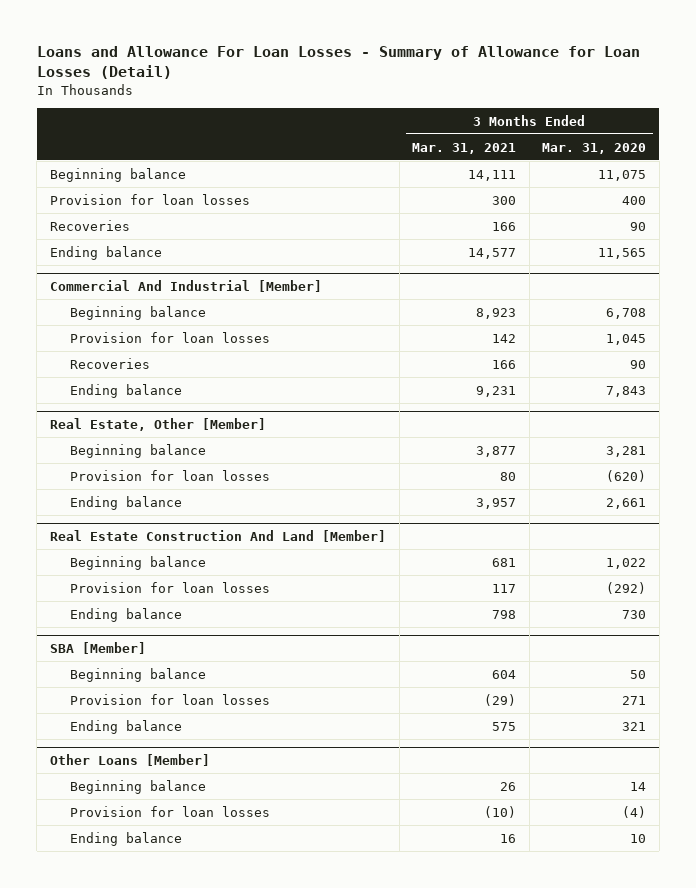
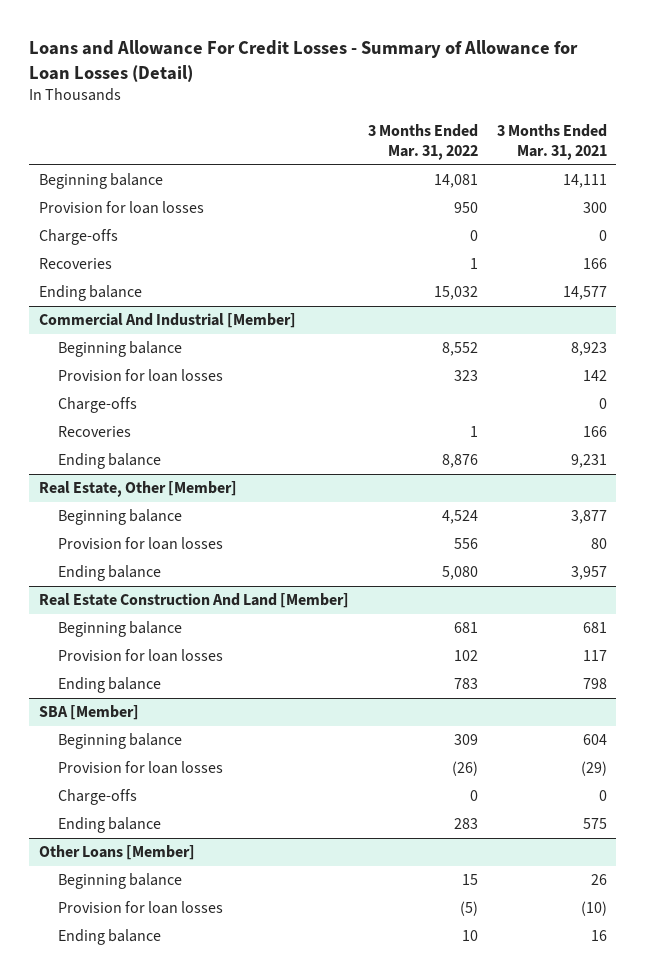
[36,46,640,80] Loans and Allowance For Loan Losses - Summary of Allowance for Loan Losses (Detail) -> [28,39,578,82] Loans and Allowance For Credit Losses - Summary of Allowance for Loan Losses (Detail)
[542,142,647,154] Mar. 31, 2020 -> none
none -> [367,123,478,160] 3 Months Ended Mar. 31, 2022
none -> [38,229,118,246] Charge-offs
none -> [57,397,137,414] Charge-offs
none -> [57,789,137,806] Charge-offs

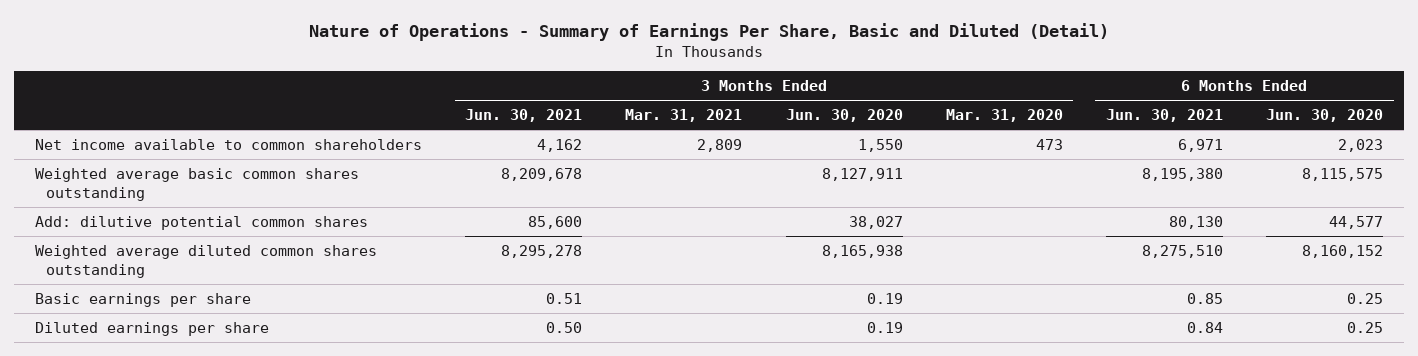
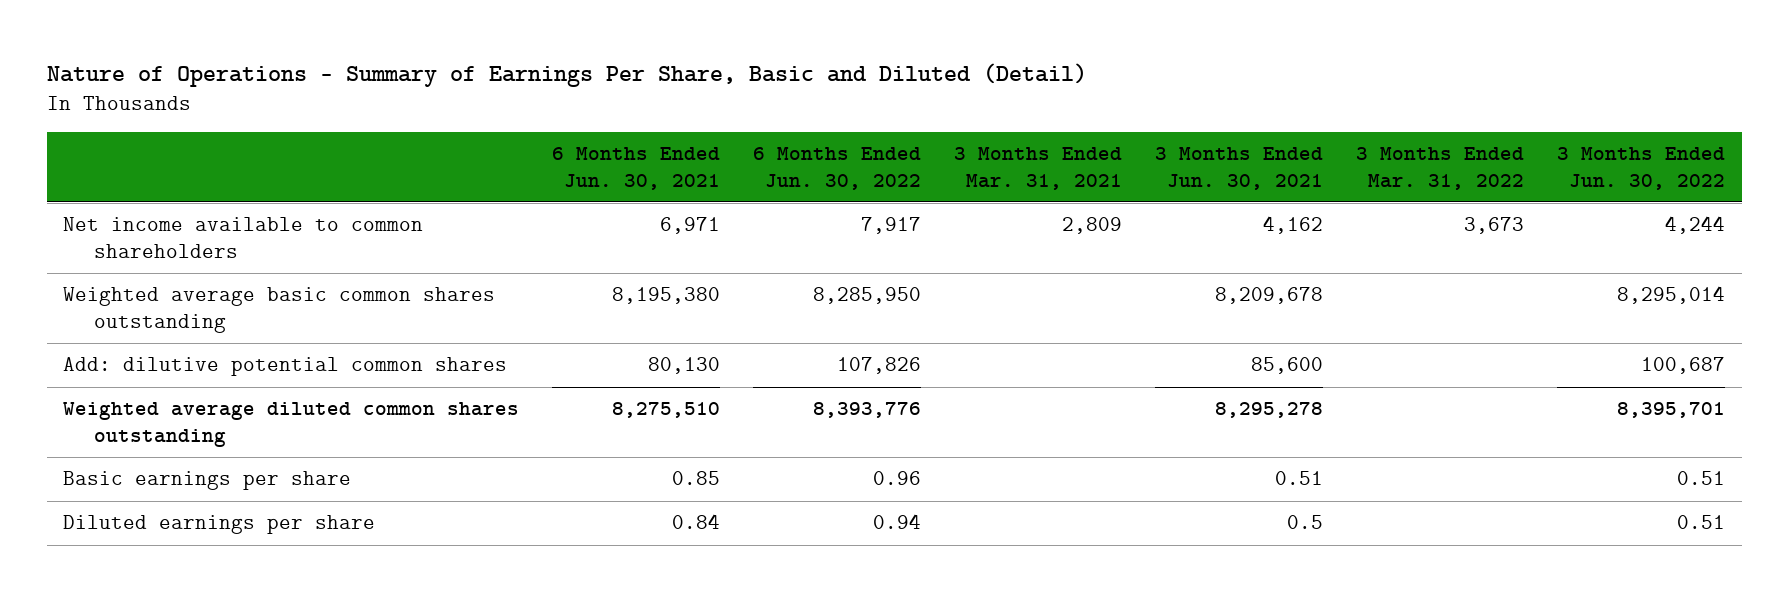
[785,109,903,123] Jun. 30, 2020 -> none
[945,109,1063,123] Mar. 31, 2020 -> none
[1265,109,1383,123] Jun. 30, 2020 -> none
none -> [753,147,922,190] 6 Months Ended Jun. 30, 2022
none -> [1356,147,1525,190] 3 Months Ended Mar. 31, 2022
none -> [1557,147,1726,190] 3 Months Ended Jun. 30, 2022
[546,321,583,333] 0.50 -> [1287,515,1324,530] 0.5

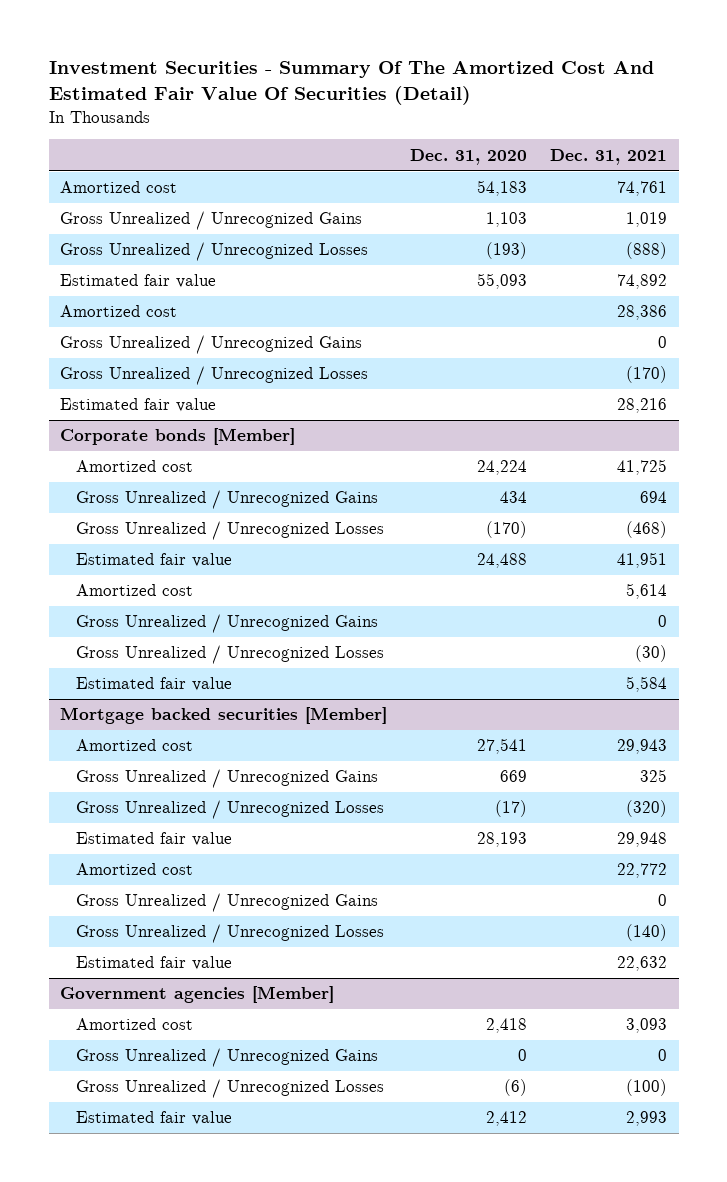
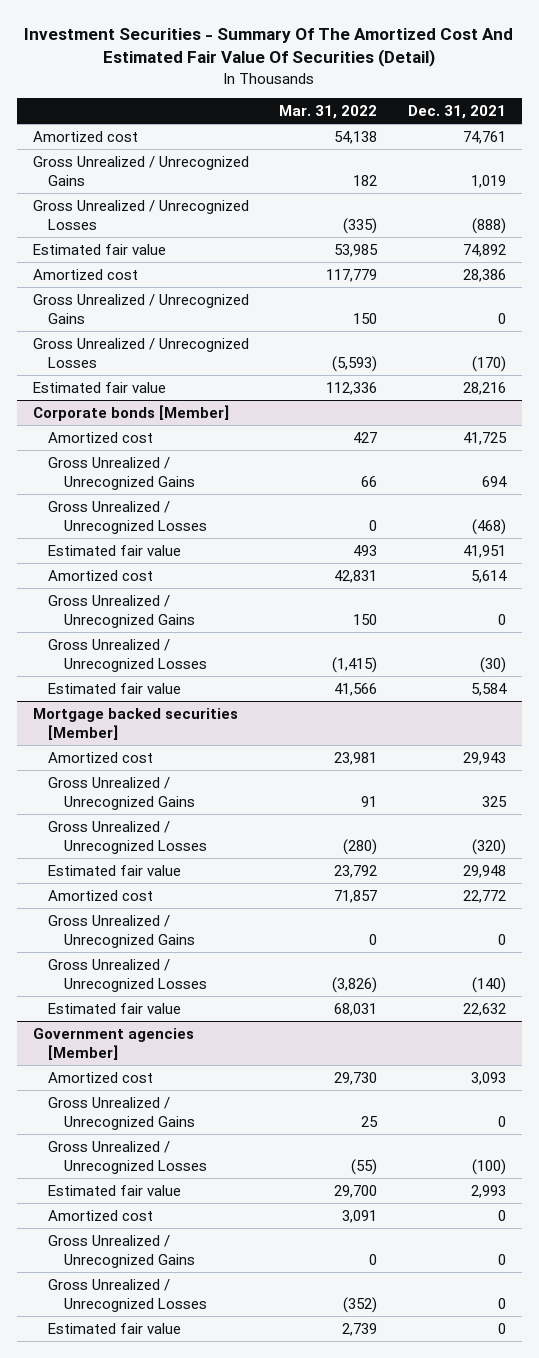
[410,148,528,165] Dec. 31, 2020 -> none
none -> [279,105,378,120] Mar. 31, 2022
none -> [48,1209,154,1221] Amortized cost
none -> [48,1234,196,1268] Gross Unrealized / Unrecognized Gains
none -> [48,1278,208,1312] Gross Unrealized / Unrecognized Losses
none -> [48,1322,182,1334] Estimated fair value

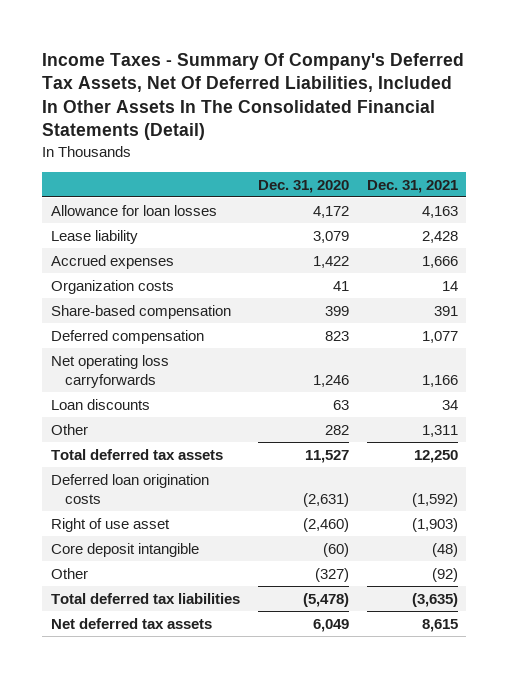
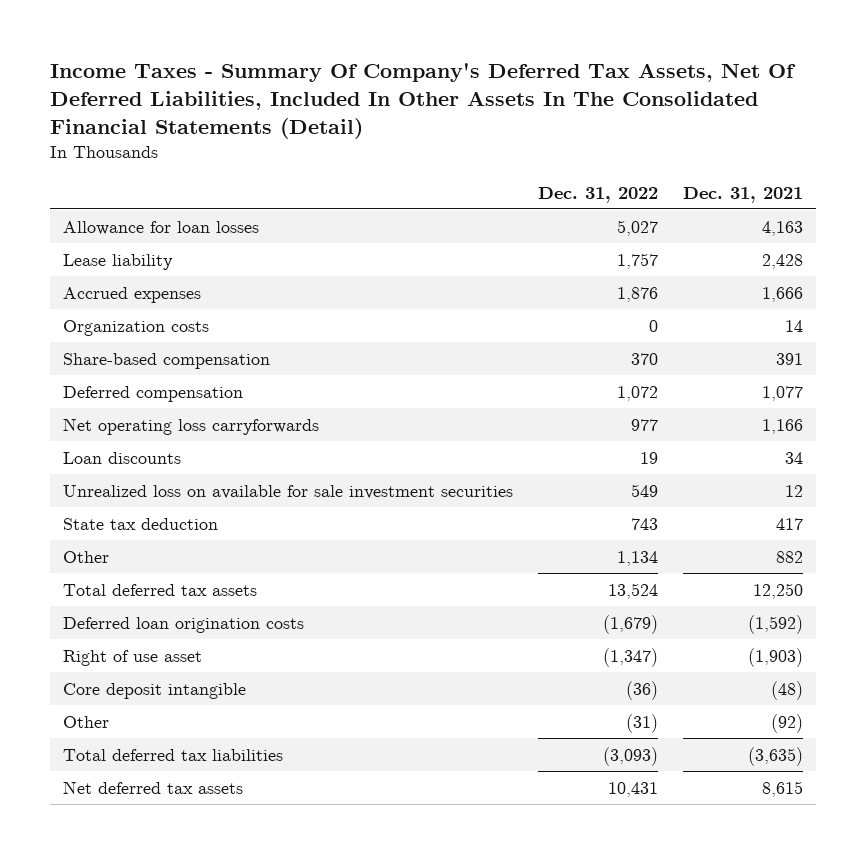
[257,179,349,193] Dec. 31, 2020 -> none
none -> [538,186,659,203] Dec. 31, 2022
none -> [63,484,514,499] Unrealized loss on available for sale investment securities
none -> [63,517,219,530] State tax deduction
[421,424,458,437] 1,311 -> [776,550,804,563] 882

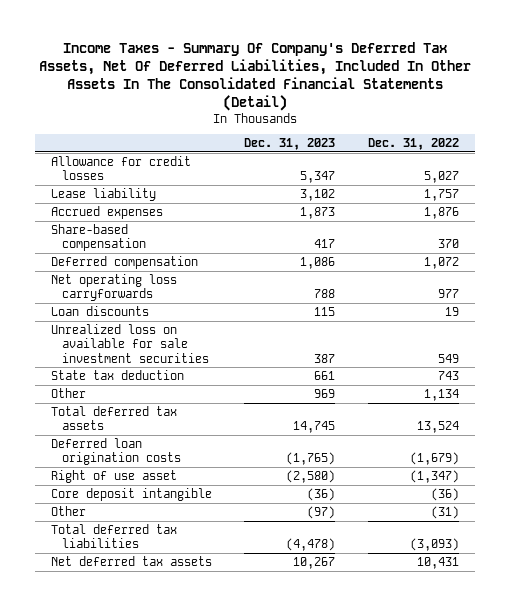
[683,186,804,203] Dec. 31, 2021 -> none
none -> [244,138,336,151] Dec. 31, 2023
[63,220,260,235] Allowance for loan losses -> [51,155,192,181] Allowance for credit losses
[63,319,210,336] Organization costs -> none

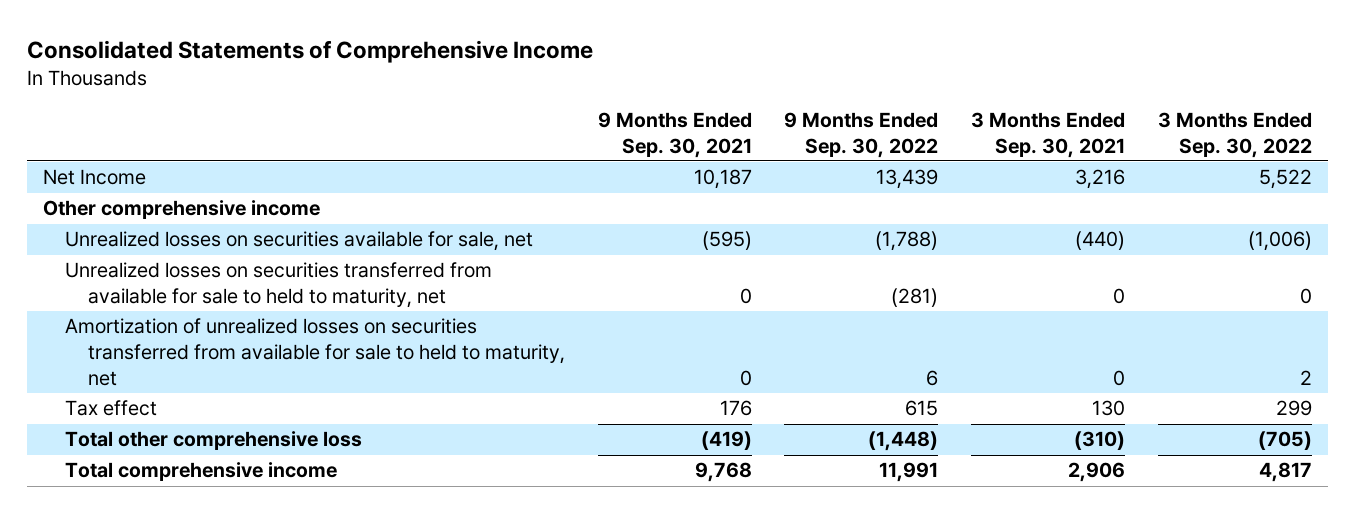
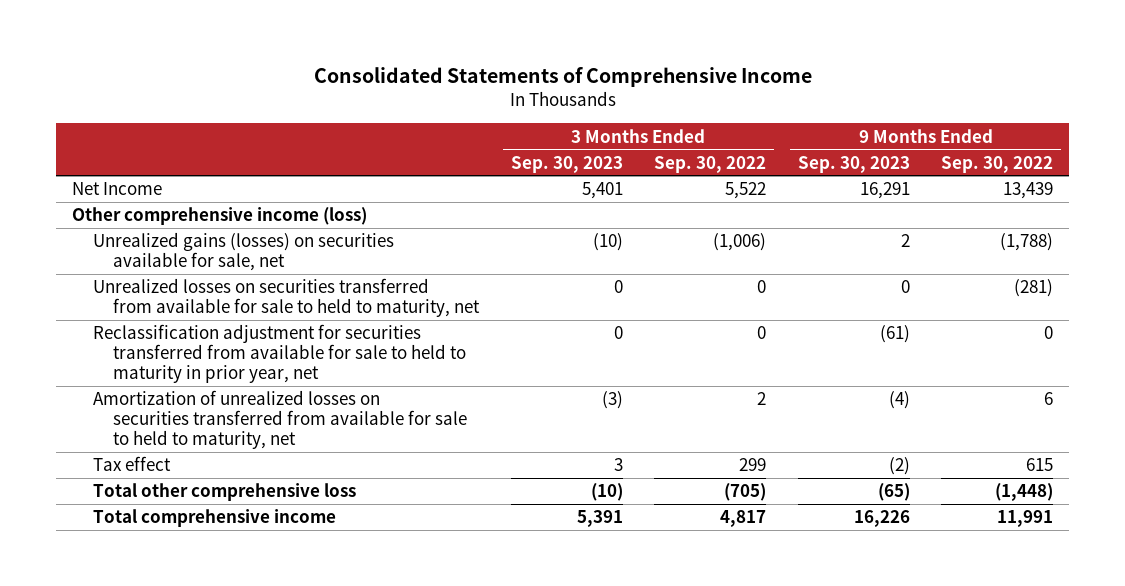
[597,112,752,158] 9 Months Ended Sep. 30, 2021 -> none
[971,112,1126,158] 3 Months Ended Sep. 30, 2021 -> none
none -> [510,155,623,173] Sep. 30, 2023
none -> [797,155,910,173] Sep. 30, 2023
[42,200,320,220] Other comprehensive income -> [72,207,368,226] Other comprehensive income (loss)
[65,231,534,252] Unrealized losses on securities available for sale, net -> [92,232,394,272] Unrealized gains (losses) on securities available for sale, net
none -> [92,324,466,383] Reclassification adjustment for securities transferred from available for sale to held to maturity in prior year, net

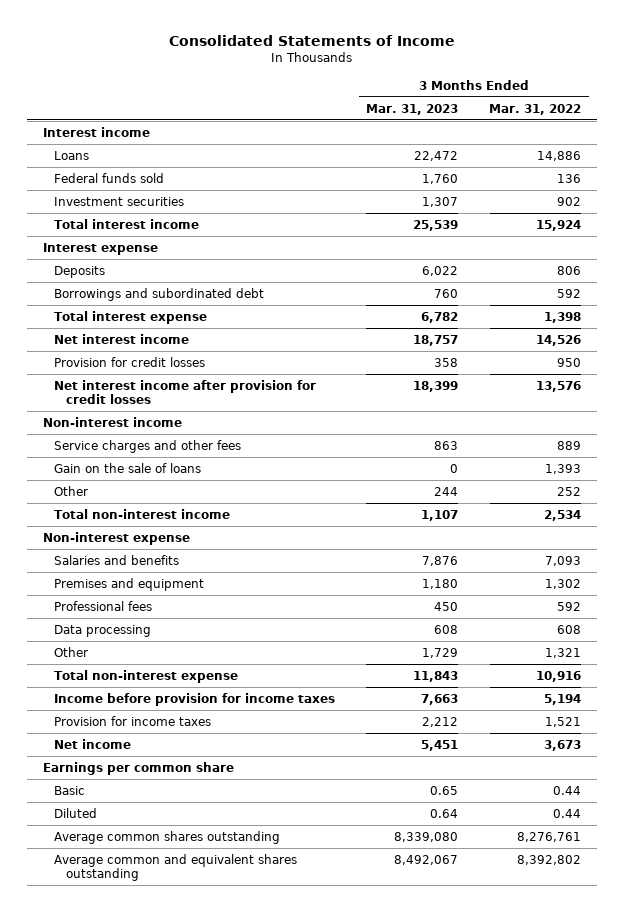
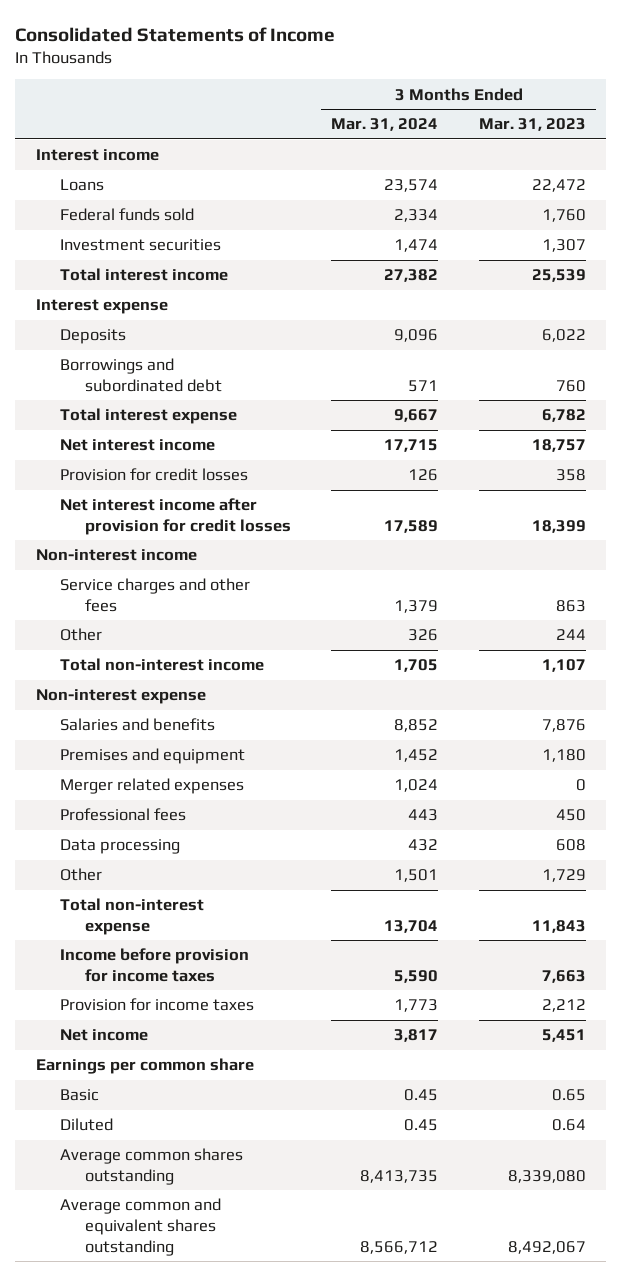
[489,103,582,115] Mar. 31, 2022 -> none
none -> [331,118,439,132] Mar. 31, 2024
[54,462,202,473] Gain on the sale of loans -> none
none -> [60,778,245,795] Merger related expenses

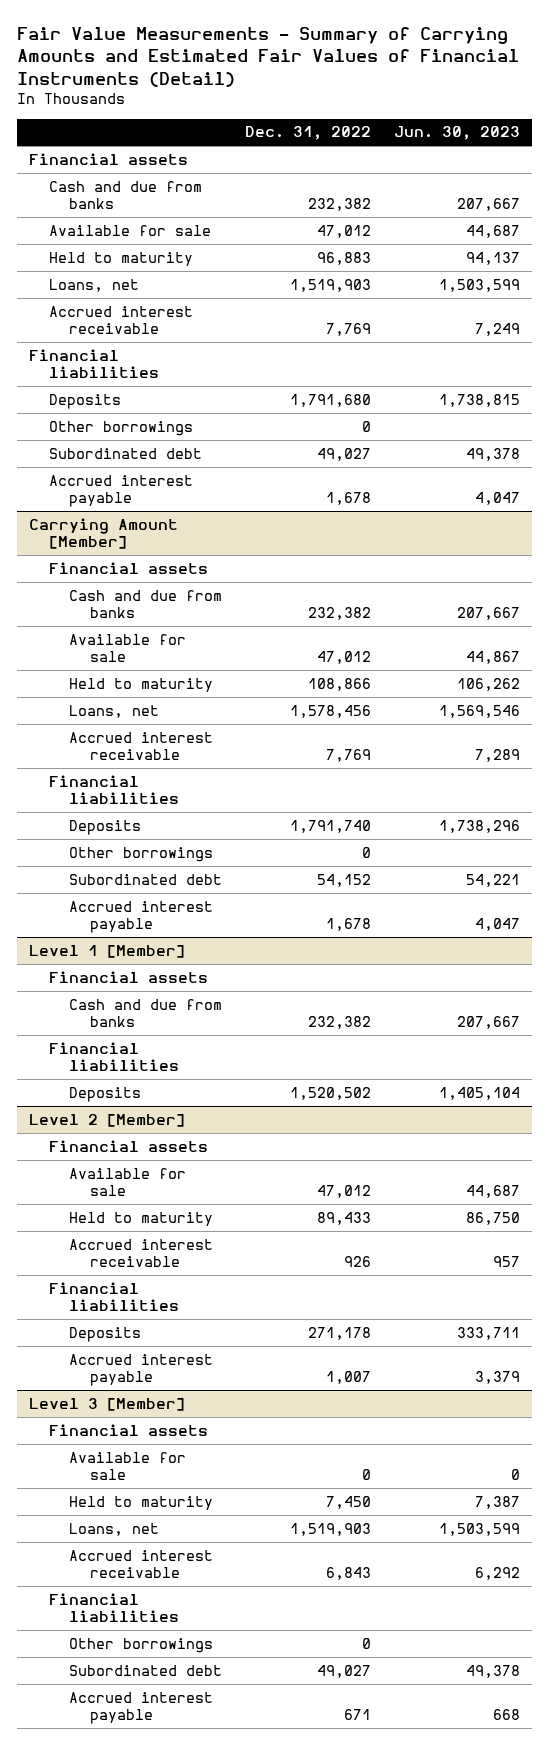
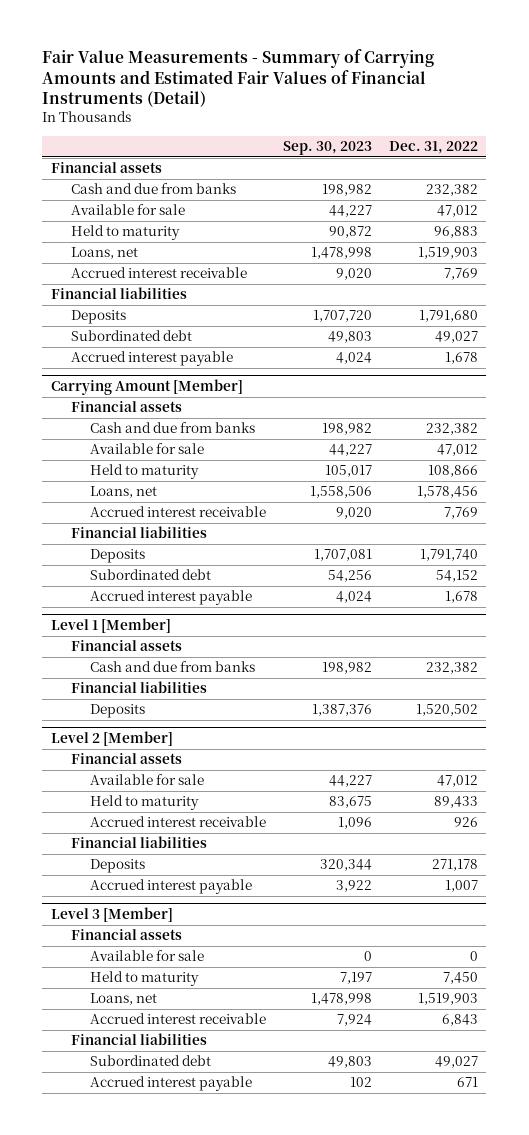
[394,126,521,141] Jun. 30, 2023 -> none
none -> [283,141,373,156] Sep. 30, 2023
[49,420,194,436] Other borrowings -> none
[69,846,214,862] Other borrowings -> none
[69,1637,214,1653] Other borrowings -> none

